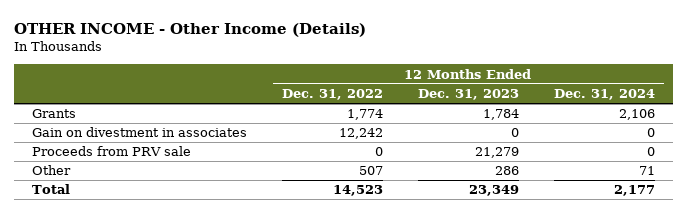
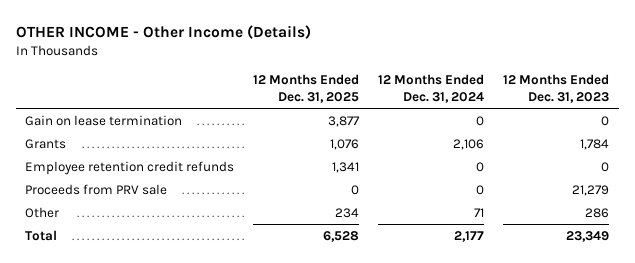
[281,89,383,101] Dec. 31, 2022 -> none
none -> [253,73,360,103] 12 Months Ended Dec. 31, 2025
none -> [25,114,183,126] Gain on lease termination
[31,127,247,138] Gain on divestment in associates -> none
none -> [25,160,235,175] Employee retention credit refunds

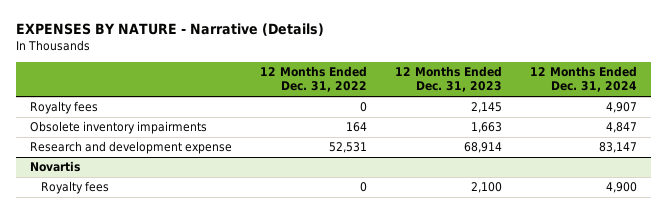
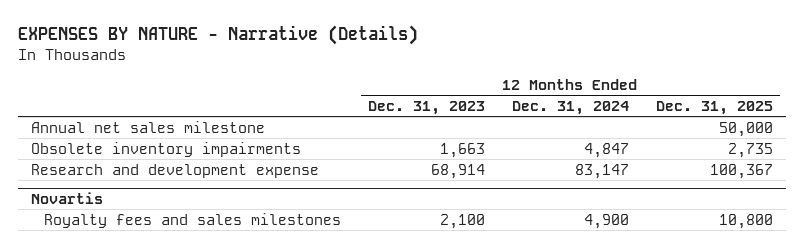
[259,66,367,93] 12 Months Ended Dec. 31, 2022 -> none
none -> [655,101,773,116] Dec. 31, 2025
[29,101,98,115] Royalty fees -> none
none -> [31,120,266,133] Annual net sales milestone
[40,181,109,195] Royalty fees -> [43,212,341,228] Royalty fees and sales milestones

